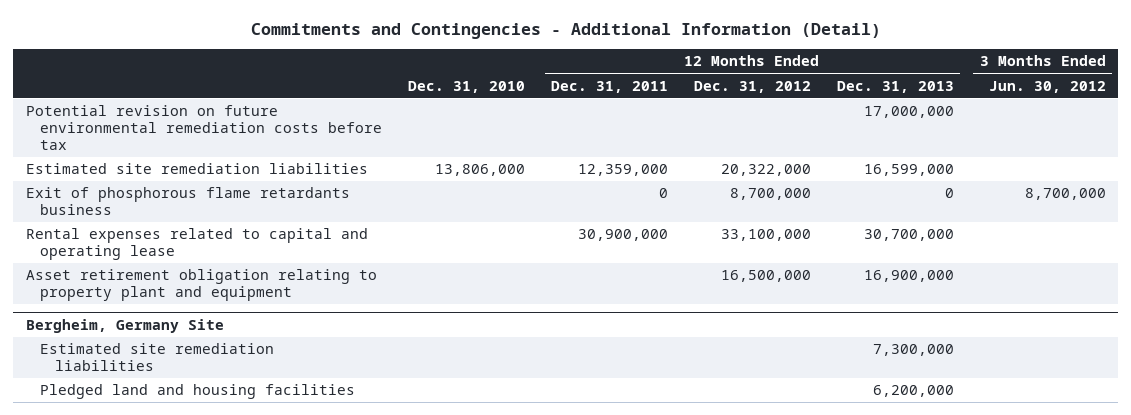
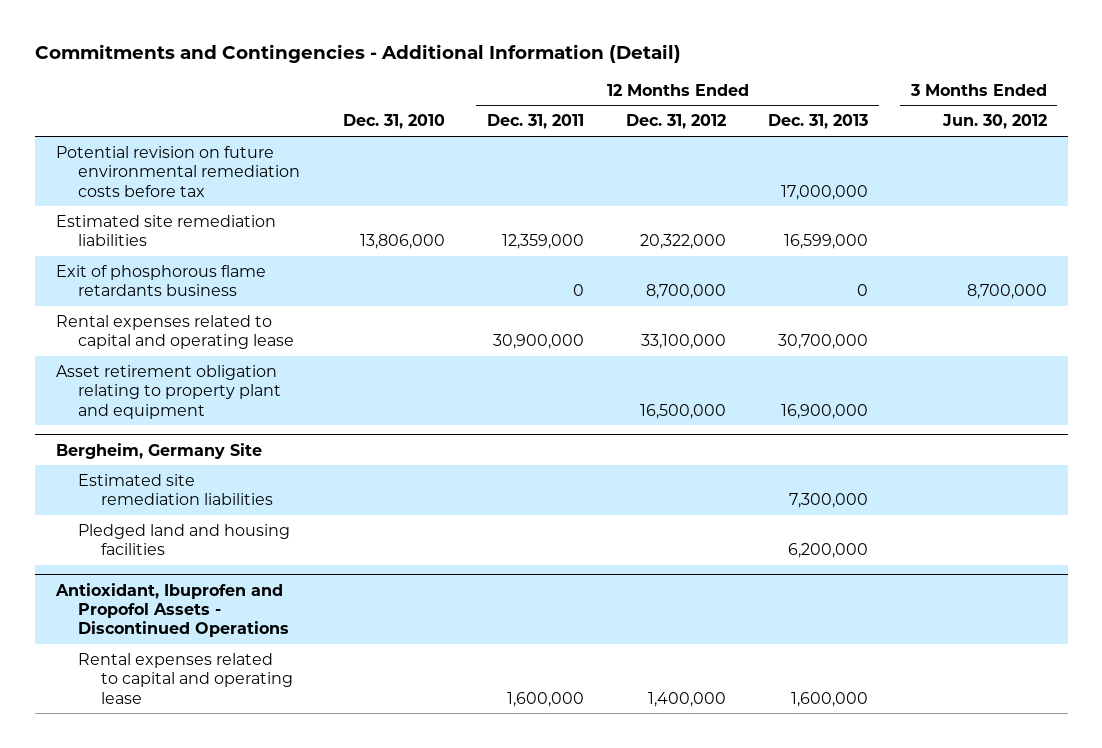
none -> [54,582,290,638] Antioxidant, Ibuprofen and Propofol Assets - Discontinued Operations
none -> [78,652,293,704] Rental expenses related to capital and operating lease

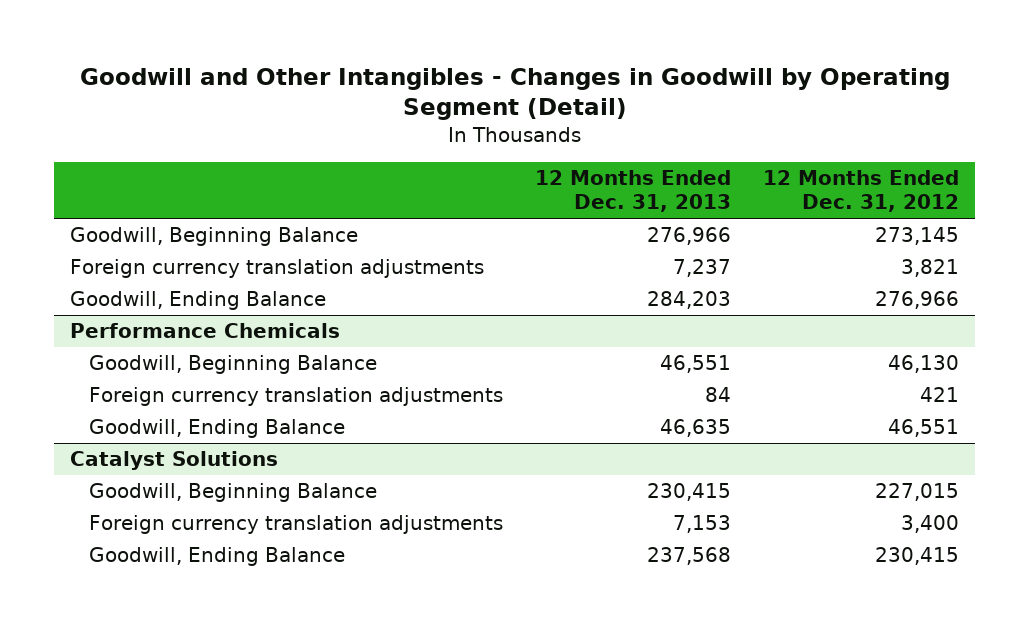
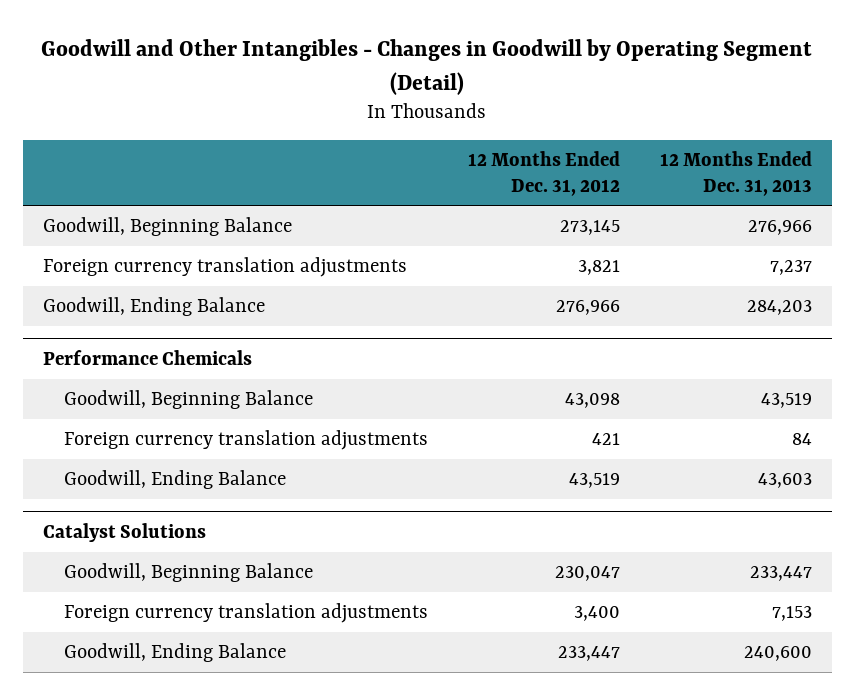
[659,355,731,374] 46,551 -> [760,392,812,408] 43,519
[888,355,960,374] 46,130 -> [564,392,620,408] 43,098
[659,419,731,438] 46,635 -> [757,472,812,488] 43,603
[888,419,960,438] 46,551 -> [568,472,620,488] 43,519
[646,483,731,502] 230,415 -> [749,565,812,581] 233,447
[875,483,960,502] 227,015 -> [554,565,620,581] 230,047
[646,547,731,566] 237,568 -> [743,645,812,661] 240,600
[875,547,960,566] 230,415 -> [557,645,620,661] 233,447

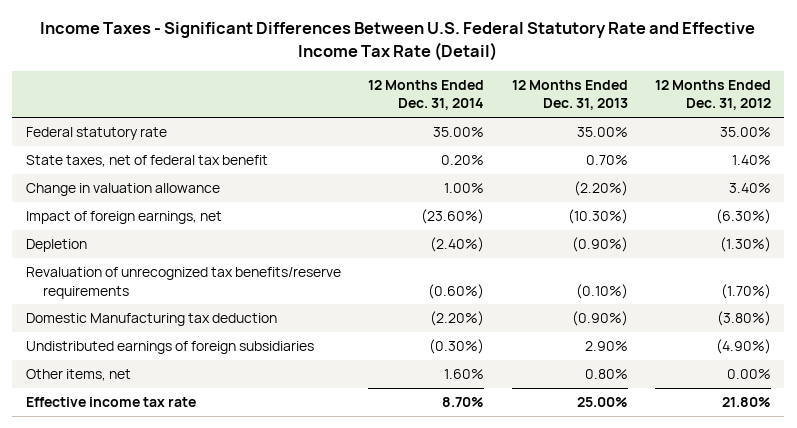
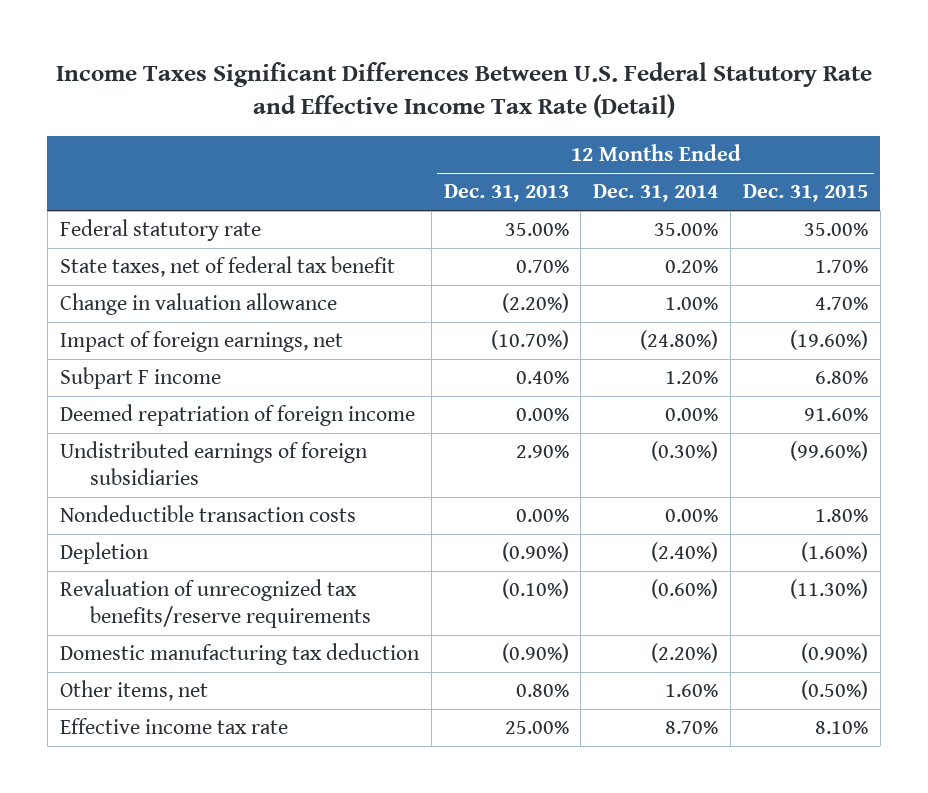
[40,22,756,61] Income Taxes - Significant Differences Between U.S. Federal Statutory Rate and Effective Income Tax Rate (Detail) -> [55,61,872,119] Income Taxes Significant Differences Between U.S. Federal Statutory Rate and Effective Income Tax Rate (Detail)
[654,79,771,111] 12 Months Ended Dec. 31, 2012 -> none
none -> [743,184,869,203] Dec. 31, 2015
[421,209,485,225] (23.60%) -> [640,330,719,351] (24.80%)
[567,209,628,225] (10.30%) -> [490,330,569,351] (10.70%)
none -> [59,367,221,390] Subpart F income
none -> [59,404,415,427] Deemed repatriation of foreign income
[26,341,315,355] Undistributed earnings of foreign subsidiaries -> [59,441,368,486] Undistributed earnings of foreign subsidiaries
none -> [59,505,356,523] Nondeductible transaction costs
[26,313,278,327] Domestic Manufacturing tax deduction -> [59,643,420,666] Domestic manufacturing tax deduction

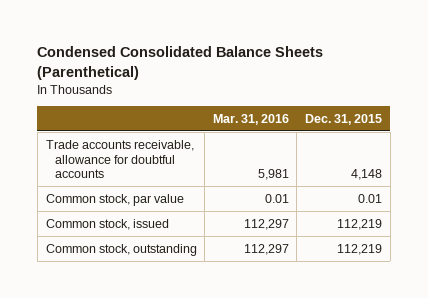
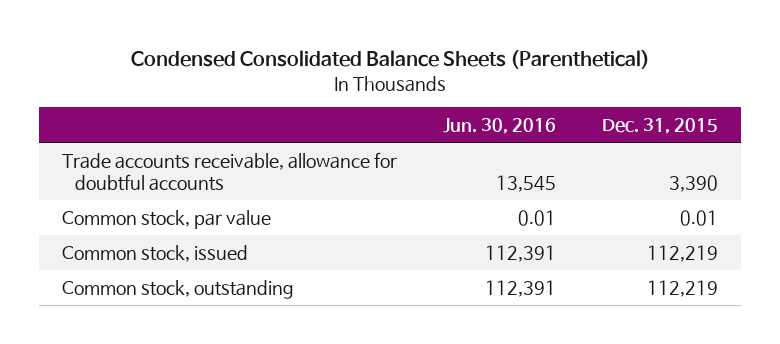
[212,113,289,125] Mar. 31, 2016 -> none
none -> [442,117,556,134] Jun. 30, 2016
[351,169,383,181] 4,148 -> [668,174,718,192] 3,390

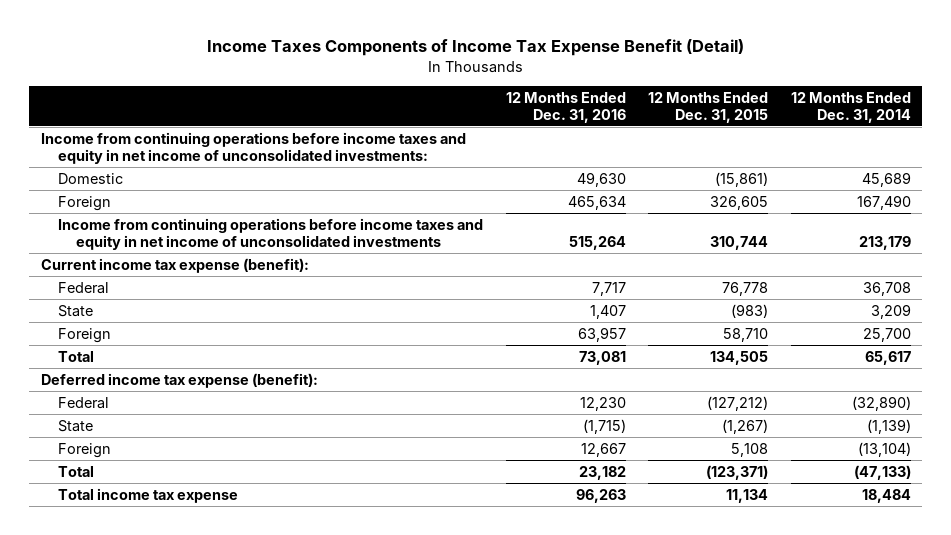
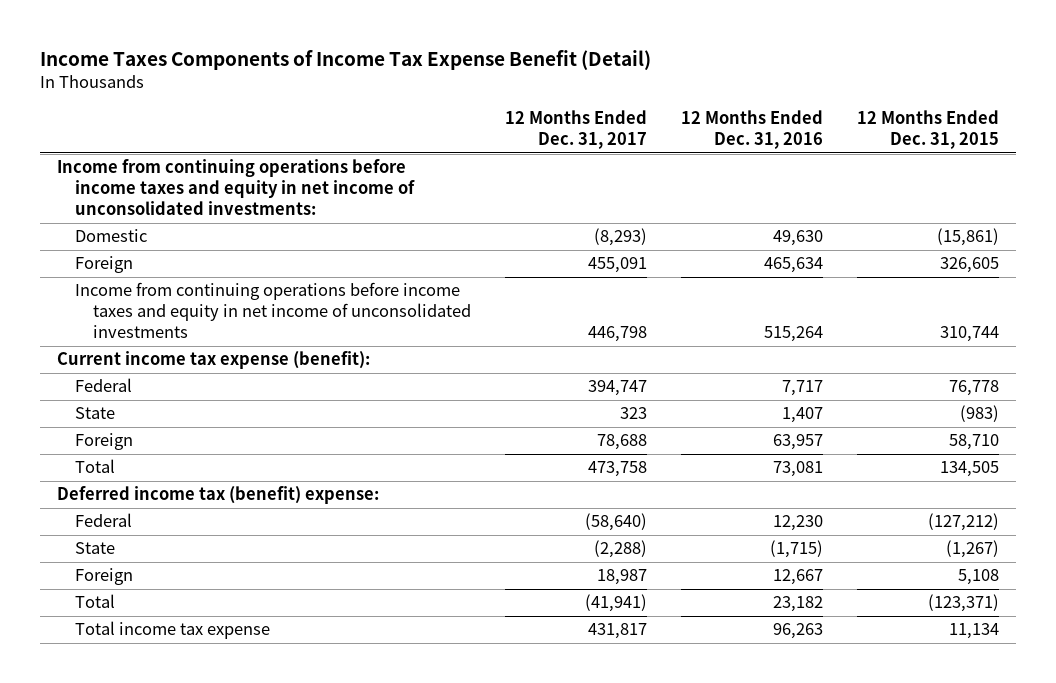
[790,91,911,123] 12 Months Ended Dec. 31, 2014 -> none
none -> [505,110,648,150] 12 Months Ended Dec. 31, 2017
[40,372,318,388] Deferred income tax expense (benefit): -> [56,486,379,505] Deferred income tax (benefit) expense:

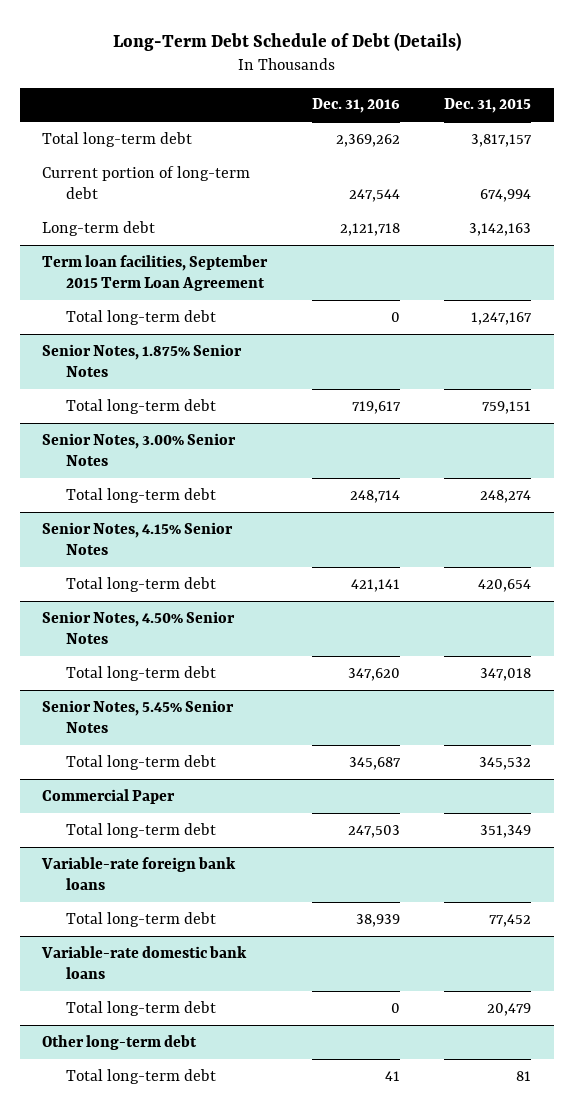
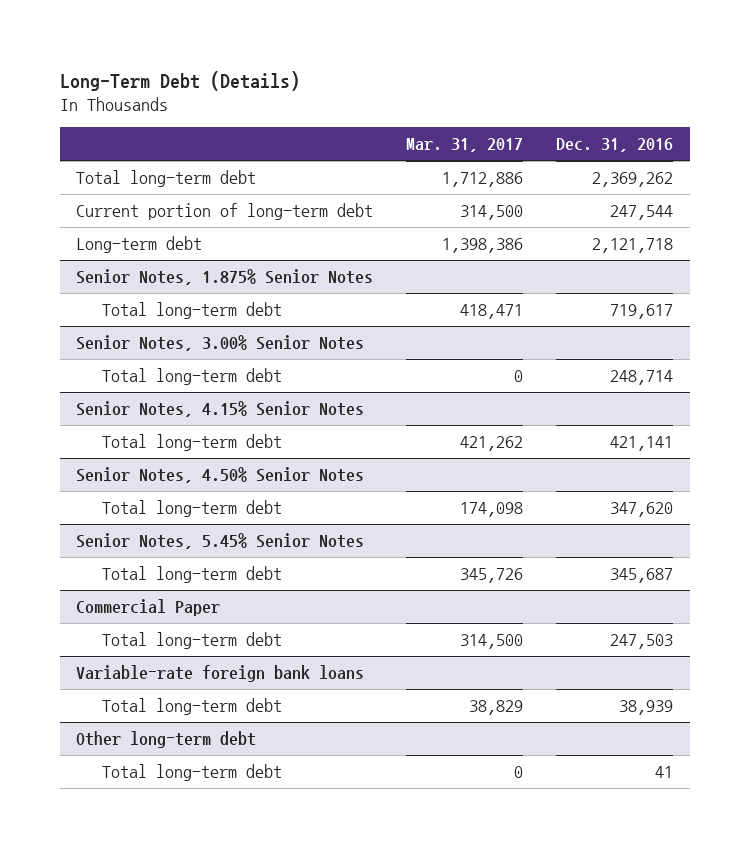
[112,31,461,51] Long-Term Debt Schedule of Debt (Details) -> [59,70,300,91] Long-Term Debt (Details)
[444,98,532,114] Dec. 31, 2015 -> none
none -> [406,138,524,153] Mar. 31, 2017
[42,254,269,291] Term loan facilities, September 2015 Term Loan Agreement -> none
[65,309,216,325] Total long-term debt -> none
[41,945,248,979] Variable-rate domestic bank loans -> none
[65,1000,216,1016] Total long-term debt -> none

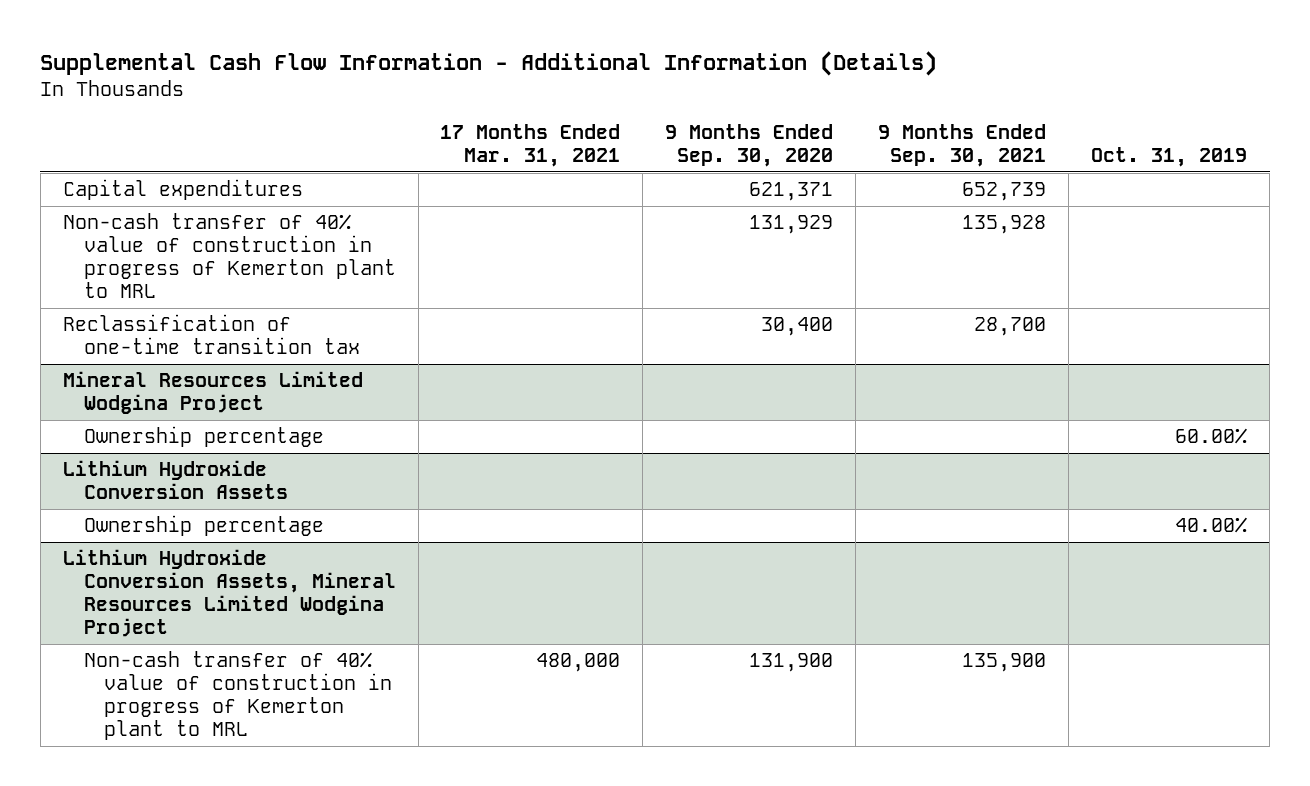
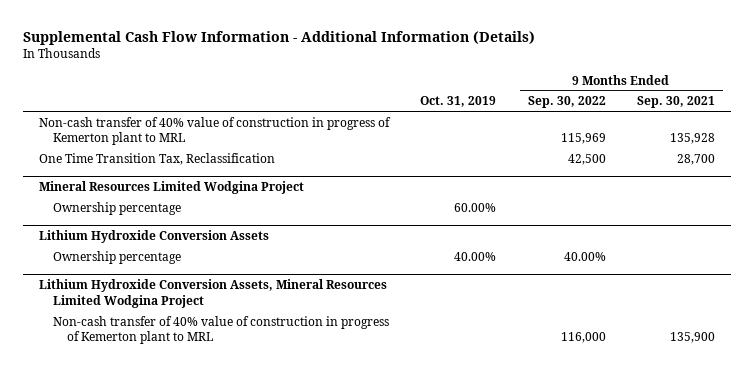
[440,124,621,168] 17 Months Ended Mar. 31, 2021 -> none
[665,124,834,168] 9 Months Ended Sep. 30, 2020 -> none
none -> [527,96,606,109] Sep. 30, 2022
[62,179,303,201] Capital expenditures -> none
[62,314,360,355] Reclassification of one-time transition tax -> [38,152,275,165] One Time Transition Tax, Reclassification

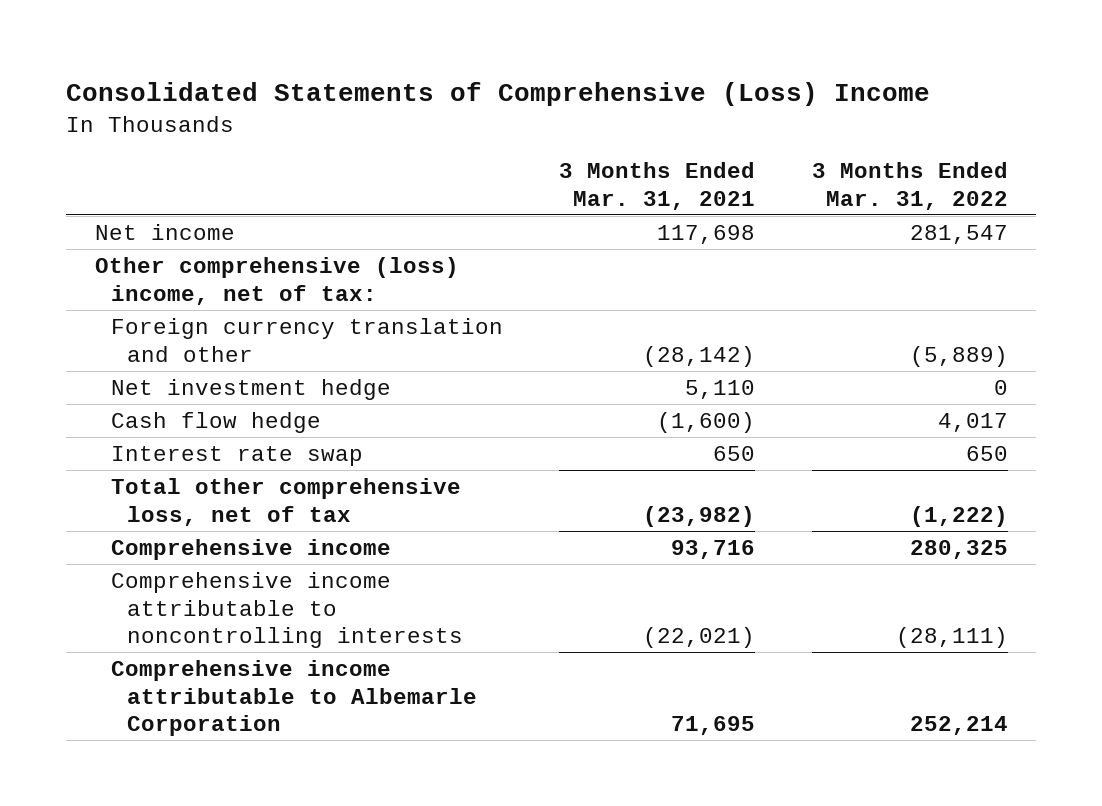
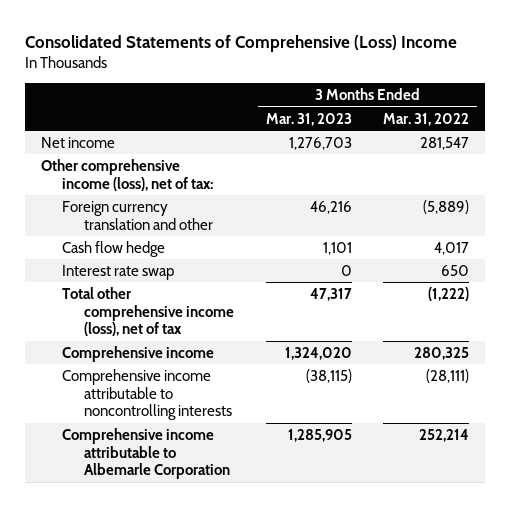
[559,162,756,210] 3 Months Ended Mar. 31, 2021 -> none
none -> [265,112,352,126] Mar. 31, 2023
[94,257,459,305] Other comprehensive (loss) income, net of tax: -> [40,158,214,191] Other comprehensive income (loss), net of tax:
[110,379,391,401] Net investment hedge -> none
[110,478,461,526] Total other comprehensive loss, net of tax -> [62,286,234,337] Total other comprehensive income (loss), net of tax

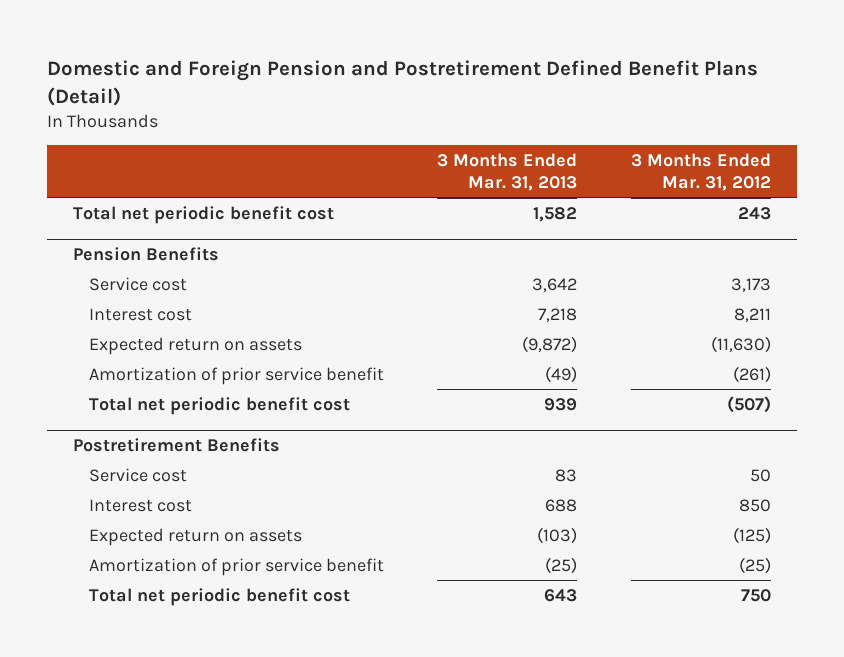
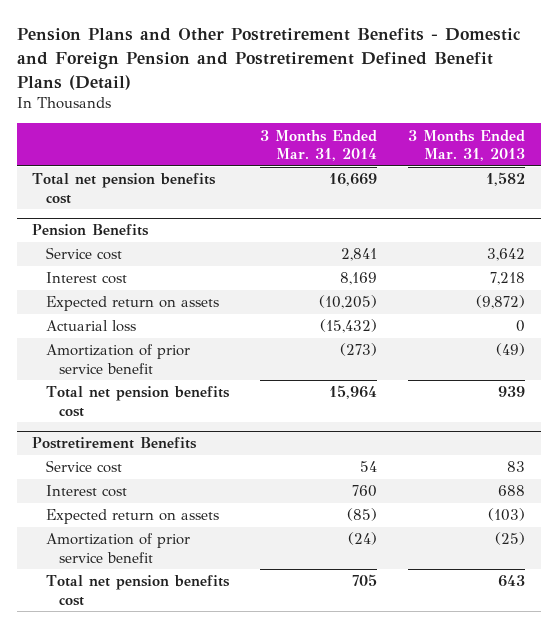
[46,59,758,106] Domestic and Foreign Pension and Postretirement Defined Benefit Plans (Detail) -> [16,28,521,90] Pension Plans and Other Postretirement Benefits - Domestic and Foreign Pension and Postretirement Defined Benefit Plans (Detail)
[630,152,771,191] 3 Months Ended Mar. 31, 2012 -> none
none -> [259,129,377,161] 3 Months Ended Mar. 31, 2014
[73,205,335,224] Total net periodic benefit cost -> [32,173,217,204] Total net pension benefits cost
none -> [45,320,136,333] Actuarial loss
[89,396,351,415] Total net periodic benefit cost -> [45,386,230,417] Total net pension benefits cost
[89,587,351,606] Total net periodic benefit cost -> [45,575,230,606] Total net pension benefits cost

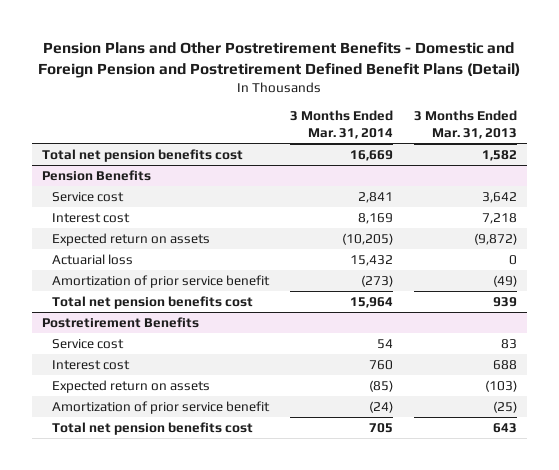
[319,319,377,334] (15,432) -> [349,255,393,267] 15,432

